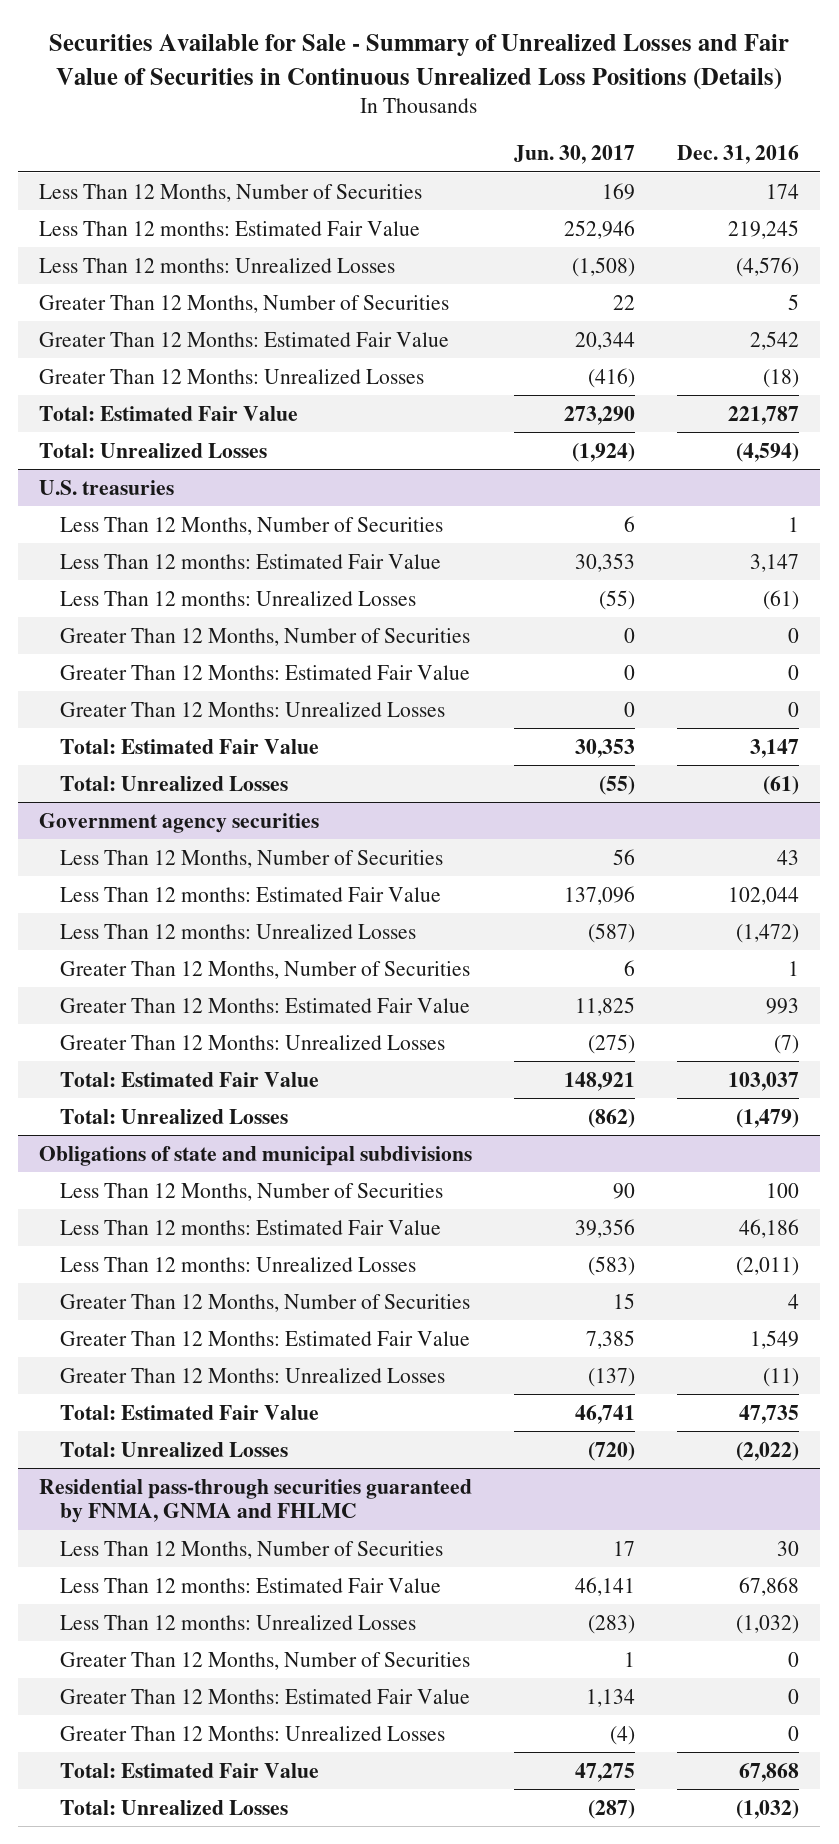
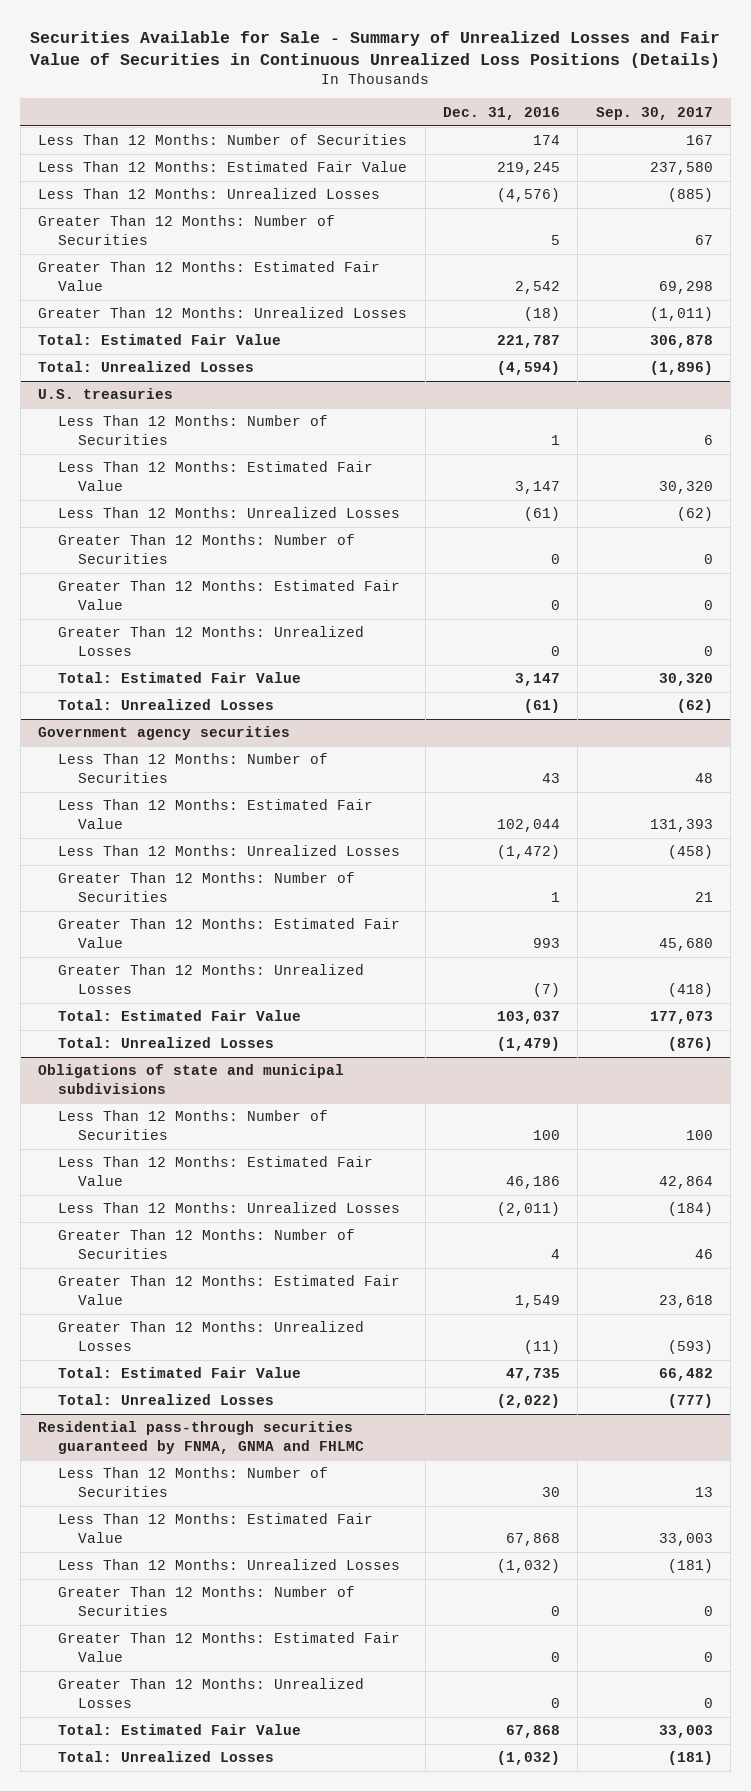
[514,145,636,165] Jun. 30, 2017 -> none
none -> [595,106,713,120] Sep. 30, 2017
[39,183,423,202] Less Than 12 Months, Number of Securities -> [38,134,408,146] Less Than 12 Months: Number of Securities
[39,220,421,236] Less Than 12 months: Estimated Fair Value -> [38,161,408,173] Less Than 12 Months: Estimated Fair Value
[39,257,396,273] Less Than 12 months: Unrealized Losses -> [38,188,381,200] Less Than 12 Months: Unrealized Losses
[39,294,450,313] Greater Than 12 Months, Number of Securities -> [38,215,336,245] Greater Than 12 Months: Number of Securities
[59,516,443,535] Less Than 12 Months, Number of Securities -> [58,415,329,445] Less Than 12 Months: Number of Securities
[59,553,441,569] Less Than 12 months: Estimated Fair Value -> [58,461,374,491] Less Than 12 Months: Estimated Fair Value
[59,590,416,606] Less Than 12 months: Unrealized Losses -> [58,507,401,519] Less Than 12 Months: Unrealized Losses
[59,627,470,646] Greater Than 12 Months, Number of Securities -> [58,534,356,564] Greater Than 12 Months: Number of Securities
[59,849,443,868] Less Than 12 Months, Number of Securities -> [58,753,329,783] Less Than 12 Months: Number of Securities
[59,886,441,902] Less Than 12 months: Estimated Fair Value -> [58,799,374,829] Less Than 12 Months: Estimated Fair Value
[59,923,416,939] Less Than 12 months: Unrealized Losses -> [58,845,401,857] Less Than 12 Months: Unrealized Losses
[59,960,470,979] Greater Than 12 Months, Number of Securities -> [58,872,356,902] Greater Than 12 Months: Number of Securities
[59,1182,443,1201] Less Than 12 Months, Number of Securities -> [58,1110,329,1140] Less Than 12 Months: Number of Securities
[59,1219,441,1235] Less Than 12 months: Estimated Fair Value -> [58,1156,374,1186] Less Than 12 Months: Estimated Fair Value
[59,1256,416,1272] Less Than 12 months: Unrealized Losses -> [58,1202,401,1214] Less Than 12 Months: Unrealized Losses
[59,1293,470,1312] Greater Than 12 Months, Number of Securities -> [58,1229,356,1259] Greater Than 12 Months: Number of Securities
[59,1540,443,1559] Less Than 12 Months, Number of Securities -> [58,1467,329,1497] Less Than 12 Months: Number of Securities
[59,1577,441,1593] Less Than 12 months: Estimated Fair Value -> [58,1513,374,1543] Less Than 12 Months: Estimated Fair Value
[59,1614,416,1630] Less Than 12 months: Unrealized Losses -> [58,1559,401,1571] Less Than 12 Months: Unrealized Losses
[59,1651,470,1670] Greater Than 12 Months, Number of Securities -> [58,1586,356,1616] Greater Than 12 Months: Number of Securities

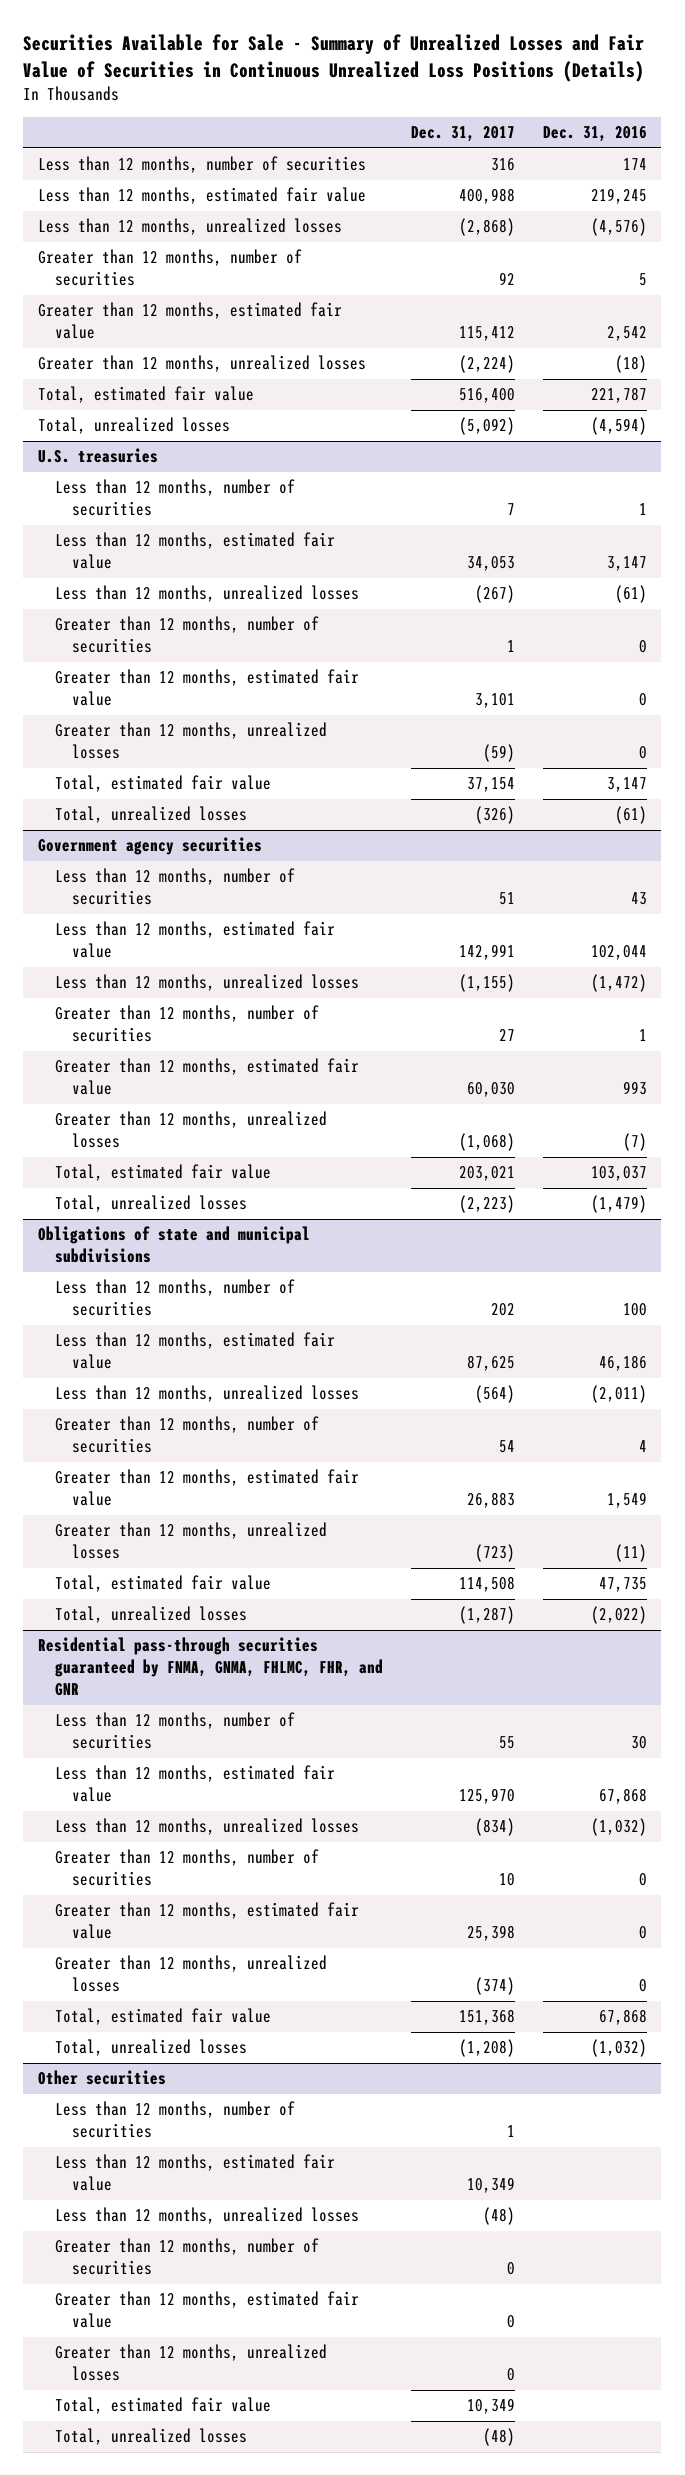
[595,106,713,120] Sep. 30, 2017 -> none
none -> [411,126,516,143] Dec. 31, 2017
[38,134,408,146] Less Than 12 Months: Number of Securities -> [37,156,366,174] Less than 12 months, number of securities
[38,161,408,173] Less Than 12 Months: Estimated Fair Value -> [37,187,366,205] Less than 12 months, estimated fair value
[38,188,381,200] Less Than 12 Months: Unrealized Losses -> [37,218,342,236] Less than 12 months, unrealized losses
[38,215,336,245] Greater Than 12 Months: Number of Securities -> [37,249,302,287] Greater than 12 months, number of securities
[38,261,381,291] Greater Than 12 Months: Estimated Fair Value -> [37,302,342,340] Greater than 12 months, estimated fair value
[38,307,408,319] Greater Than 12 Months: Unrealized Losses -> [37,355,366,373] Greater than 12 months, unrealized losses
[38,334,282,346] Total: Estimated Fair Value -> [37,386,254,404] Total, estimated fair value
[38,361,255,373] Total: Unrealized Losses -> [37,417,230,435] Total, unrealized losses
[58,415,329,445] Less Than 12 Months: Number of Securities -> [54,479,295,517] Less than 12 months, number of securities
[58,461,374,491] Less Than 12 Months: Estimated Fair Value -> [54,532,335,570] Less than 12 months, estimated fair value
[58,507,401,519] Less Than 12 Months: Unrealized Losses -> [54,585,359,603] Less than 12 months, unrealized losses
[58,534,356,564] Greater Than 12 Months: Number of Securities -> [54,616,319,654] Greater than 12 months, number of securities
[58,580,401,610] Greater Than 12 Months: Estimated Fair Value -> [54,669,359,707] Greater than 12 months, estimated fair value
[58,626,365,656] Greater Than 12 Months: Unrealized Losses -> [54,722,327,760] Greater than 12 months, unrealized losses
[58,672,302,684] Total: Estimated Fair Value -> [54,775,271,793] Total, estimated fair value
[58,699,275,711] Total: Unrealized Losses -> [54,806,247,824] Total, unrealized losses
[58,753,329,783] Less Than 12 Months: Number of Securities -> [54,868,295,906] Less than 12 months, number of securities
[58,799,374,829] Less Than 12 Months: Estimated Fair Value -> [54,921,335,959] Less than 12 months, estimated fair value
[58,845,401,857] Less Than 12 Months: Unrealized Losses -> [54,974,359,992] Less than 12 months, unrealized losses
[58,872,356,902] Greater Than 12 Months: Number of Securities -> [54,1005,319,1043] Greater than 12 months, number of securities
[58,918,401,948] Greater Than 12 Months: Estimated Fair Value -> [54,1058,359,1096] Greater than 12 months, estimated fair value
[58,964,365,994] Greater Than 12 Months: Unrealized Losses -> [54,1111,327,1149] Greater than 12 months, unrealized losses
[58,1010,302,1022] Total: Estimated Fair Value -> [54,1164,271,1182] Total, estimated fair value
[58,1037,275,1049] Total: Unrealized Losses -> [54,1195,247,1213] Total, unrealized losses
[58,1110,329,1140] Less Than 12 Months: Number of Securities -> [54,1279,295,1317] Less than 12 months, number of securities
[58,1156,374,1186] Less Than 12 Months: Estimated Fair Value -> [54,1332,335,1370] Less than 12 months, estimated fair value
[58,1202,401,1214] Less Than 12 Months: Unrealized Losses -> [54,1385,359,1403] Less than 12 months, unrealized losses
[58,1229,356,1259] Greater Than 12 Months: Number of Securities -> [54,1416,319,1454] Greater than 12 months, number of securities
[58,1275,401,1305] Greater Than 12 Months: Estimated Fair Value -> [54,1469,359,1507] Greater than 12 months, estimated fair value
[58,1321,365,1351] Greater Than 12 Months: Unrealized Losses -> [54,1522,327,1560] Greater than 12 months, unrealized losses
[58,1367,302,1379] Total: Estimated Fair Value -> [54,1575,271,1593] Total, estimated fair value
[58,1394,275,1406] Total: Unrealized Losses -> [54,1606,247,1624] Total, unrealized losses
[38,1421,365,1454] Residential pass-through securities guaranteed by FNMA, GNMA and FHLMC -> [37,1637,383,1697] Residential pass-through securities guaranteed by FNMA, GNMA, FHLMC, FHR, and GNR
[58,1467,329,1497] Less Than 12 Months: Number of Securities -> [54,1712,295,1750] Less than 12 months, number of securities
[58,1513,374,1543] Less Than 12 Months: Estimated Fair Value -> [54,1765,335,1803] Less than 12 months, estimated fair value
[58,1559,401,1571] Less Than 12 Months: Unrealized Losses -> [54,1818,359,1836] Less than 12 months, unrealized losses
[58,1586,356,1616] Greater Than 12 Months: Number of Securities -> [54,1849,319,1887] Greater than 12 months, number of securities
[58,1632,401,1662] Greater Than 12 Months: Estimated Fair Value -> [54,1902,359,1940] Greater than 12 months, estimated fair value
[58,1678,365,1708] Greater Than 12 Months: Unrealized Losses -> [54,1955,327,1993] Greater than 12 months, unrealized losses
[58,1724,302,1736] Total: Estimated Fair Value -> [54,2008,271,2026] Total, estimated fair value
[58,1751,275,1763] Total: Unrealized Losses -> [54,2039,247,2057] Total, unrealized losses
none -> [37,2070,166,2086] Other securities
none -> [54,2101,295,2139] Less than 12 months, number of securities
none -> [54,2154,335,2192] Less than 12 months, estimated fair value
none -> [54,2207,359,2225] Less than 12 months, unrealized losses
none -> [54,2238,319,2276] Greater than 12 months, number of securities
none -> [54,2291,359,2329] Greater than 12 months, estimated fair value
none -> [54,2344,327,2382] Greater than 12 months, unrealized losses
none -> [54,2397,271,2415] Total, estimated fair value
none -> [54,2428,247,2446] Total, unrealized losses

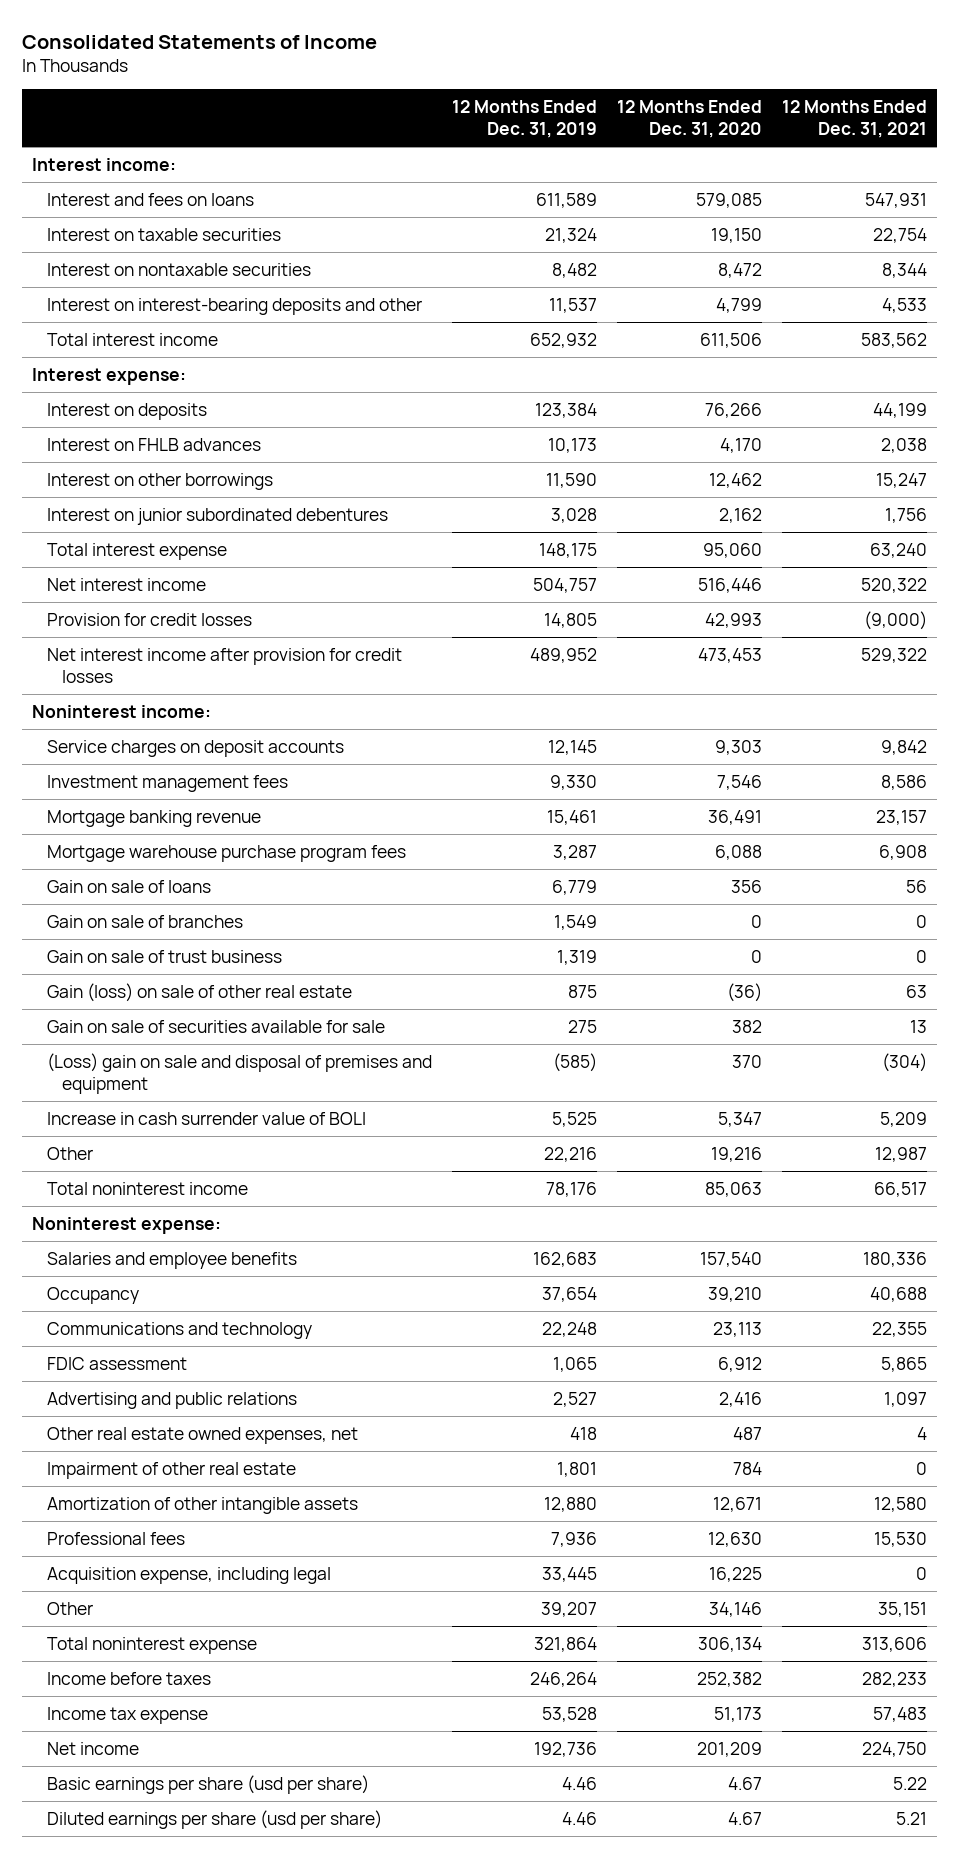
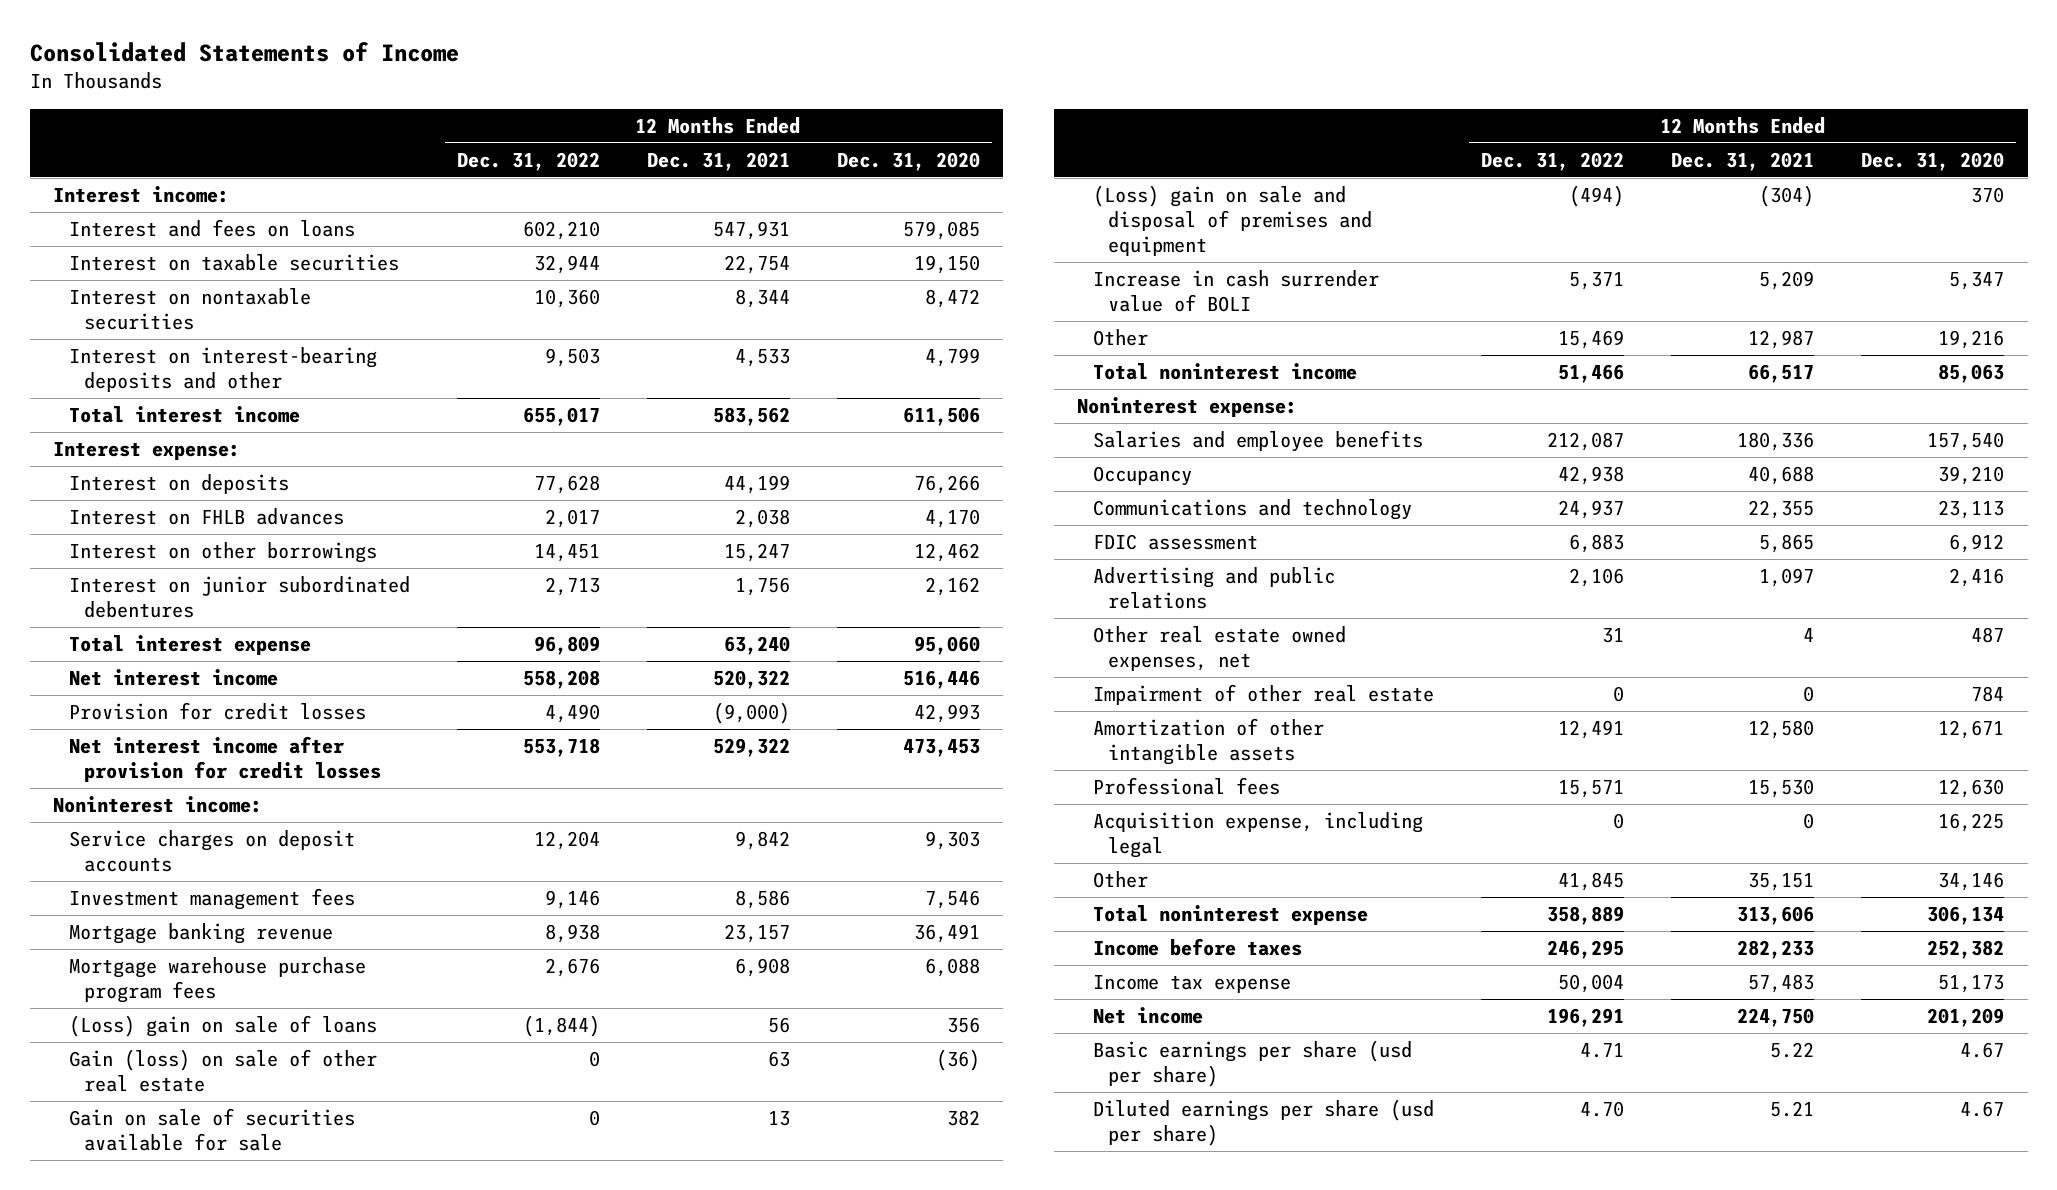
[451,100,597,139] 12 Months Ended Dec. 31, 2019 -> none
none -> [456,151,600,171] Dec. 31, 2022
[46,914,243,928] Gain on sale of branches -> none
[46,949,282,963] Gain on sale of trust business -> none
[46,879,211,893] Gain on sale of loans -> [68,1015,377,1038] (Loss) gain on sale of loans

